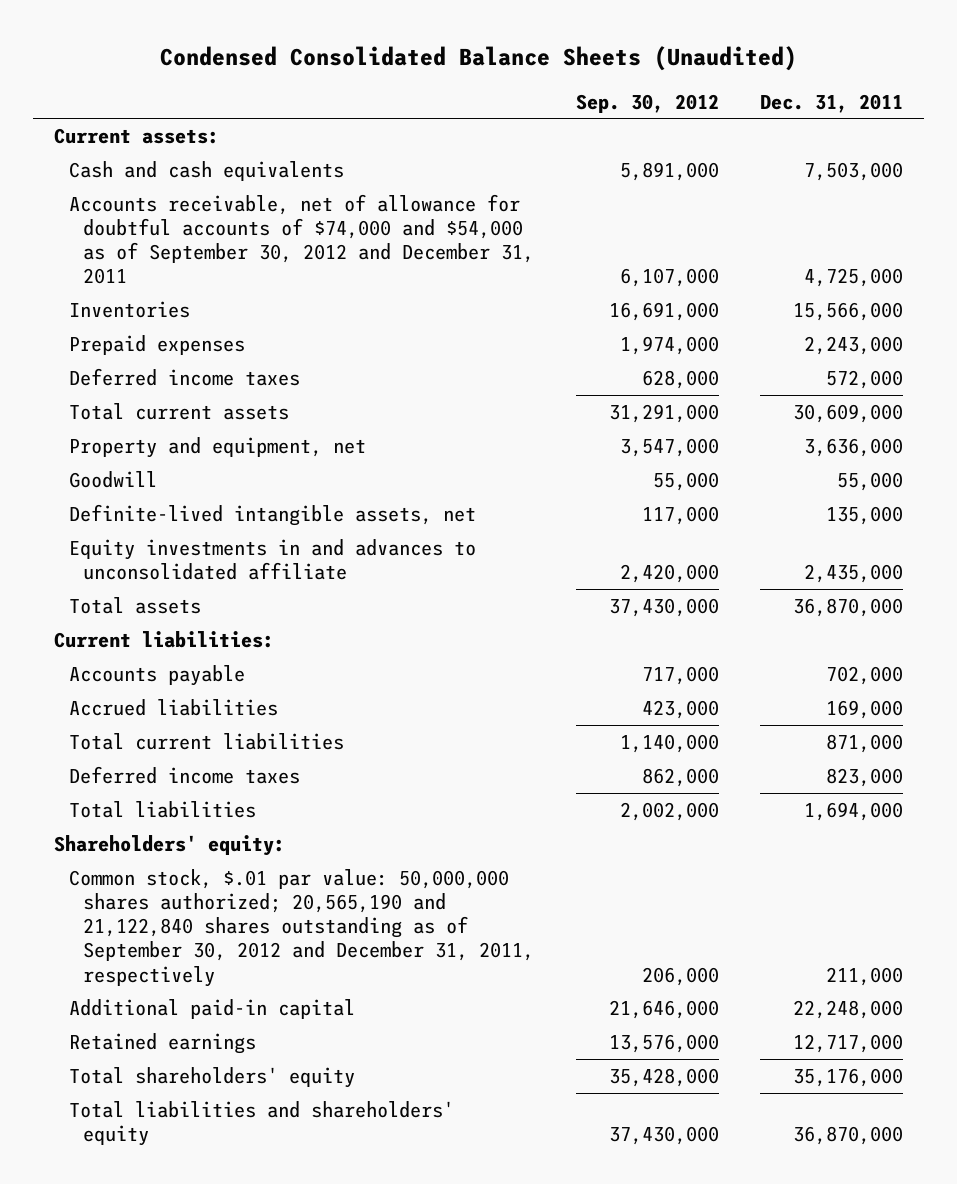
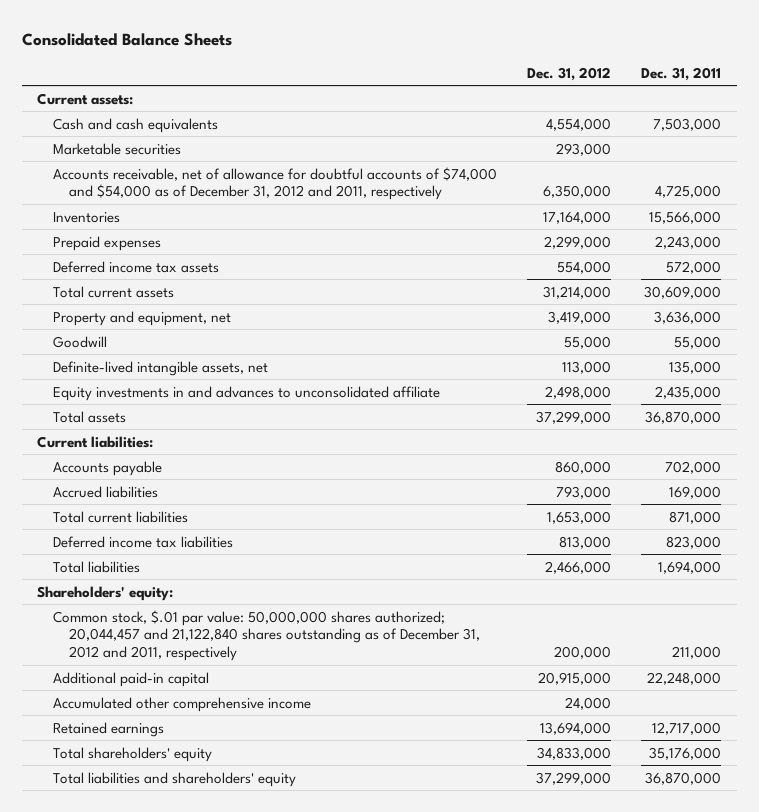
[159,45,797,71] Condensed Consolidated Balance Sheets (Unaudited) -> [22,33,233,47] Consolidated Balance Sheets
[575,93,719,113] Sep. 30, 2012 -> none
none -> [527,66,612,81] Dec. 31, 2012
none -> [53,142,182,155] Marketable securities
[68,193,535,285] Accounts receivable, net of allowance for doubtful accounts of $74,000 and $54,000 as of September 30, 2012 and December 31, 2011 -> [53,166,498,201] Accounts receivable, net of allowance for doubtful accounts of $74,000 and $54,000 as of December 31, 2012 and 2011, respectively
[68,367,300,386] Deferred income taxes -> [53,260,220,273] Deferred income tax assets
[68,765,300,784] Deferred income taxes -> [53,535,234,548] Deferred income tax liabilities
[68,868,535,987] Common stock, $.01 par value: 50,000,000 shares authorized; 20,565,190 and 21,122,840 shares outstanding as of September 30, 2012 and December 31, 2011, respectively -> [53,609,481,662] Common stock, $.01 par value: 50,000,000 shares authorized; 20,044,457 and 21,122,840 shares outstanding as of December 31, 2012 and 2011, respectively
none -> [53,696,312,712] Accumulated other comprehensive income

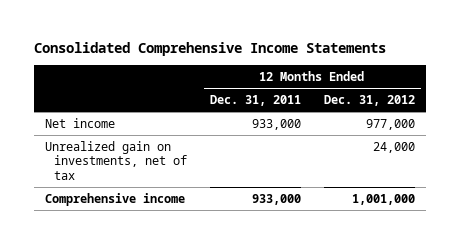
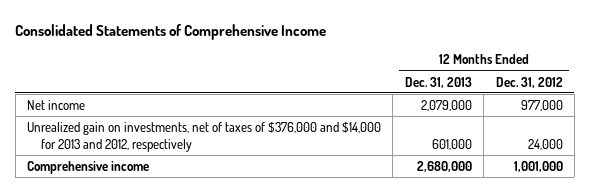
[33,41,386,56] Consolidated Comprehensive Income Statements -> [15,23,327,40] Consolidated Statements of Comprehensive Income
[209,95,301,107] Dec. 31, 2011 -> none
none -> [404,76,472,88] Dec. 31, 2013
[45,141,188,180] Unrealized gain on investments, net of tax -> [27,121,382,152] Unrealized gain on investments, net of taxes of $376,000 and $14,000 for 2013 and 2012, respectively

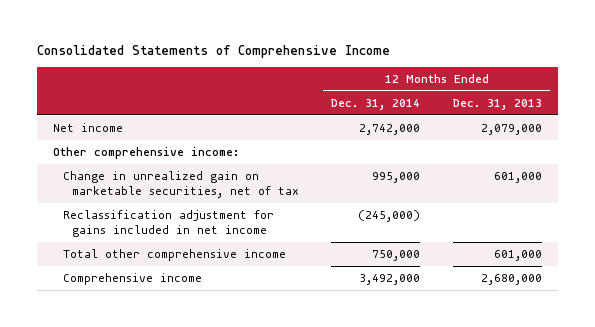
[495,76,563,88] Dec. 31, 2012 -> none
none -> [331,98,421,110] Dec. 31, 2014
none -> [53,146,240,159] Other comprehensive income:
[27,121,382,152] Unrealized gain on investments, net of taxes of $376,000 and $14,000 for 2013 and 2012, respectively -> [62,170,299,198] Change in unrealized gain on marketable securities, net of tax
none -> [62,209,274,237] Reclassification adjustment for gains included in net income
none -> [62,248,286,261] Total other comprehensive income

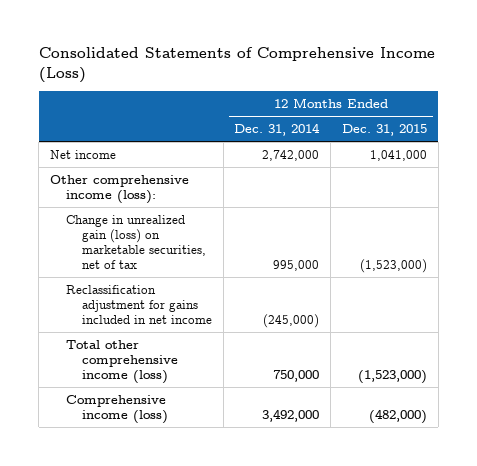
[36,45,390,59] Consolidated Statements of Comprehensive Income -> [38,47,435,84] Consolidated Statements of Comprehensive Income (Loss)
[452,98,542,110] Dec. 31, 2013 -> none
none -> [341,123,427,136] Dec. 31, 2015
[53,146,240,159] Other comprehensive income: -> [49,174,189,204] Other comprehensive income (loss):
[62,170,299,198] Change in unrealized gain on marketable securities, net of tax -> [65,214,206,270] Change in unrealized gain (loss) on marketable securities, net of tax
[62,248,286,261] Total other comprehensive income -> [65,339,178,385] Total other comprehensive income (loss)
[62,272,202,285] Comprehensive income -> [65,394,168,424] Comprehensive income (loss)

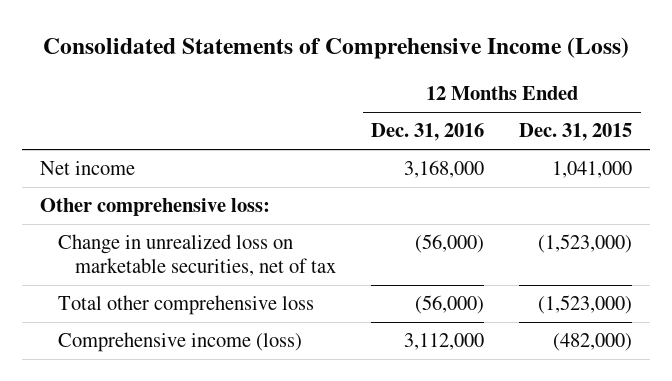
[234,122,321,136] Dec. 31, 2014 -> none
none -> [371,123,485,142] Dec. 31, 2016
[65,284,212,325] Reclassification adjustment for gains included in net income -> none
[49,174,189,204] Other comprehensive income (loss): -> [39,198,270,217] Other comprehensive loss:
[65,214,206,270] Change in unrealized gain (loss) on marketable securities, net of tax -> [57,234,337,277] Change in unrealized loss on marketable securities, net of tax
[65,339,178,385] Total other comprehensive income (loss) -> [57,295,314,316] Total other comprehensive loss

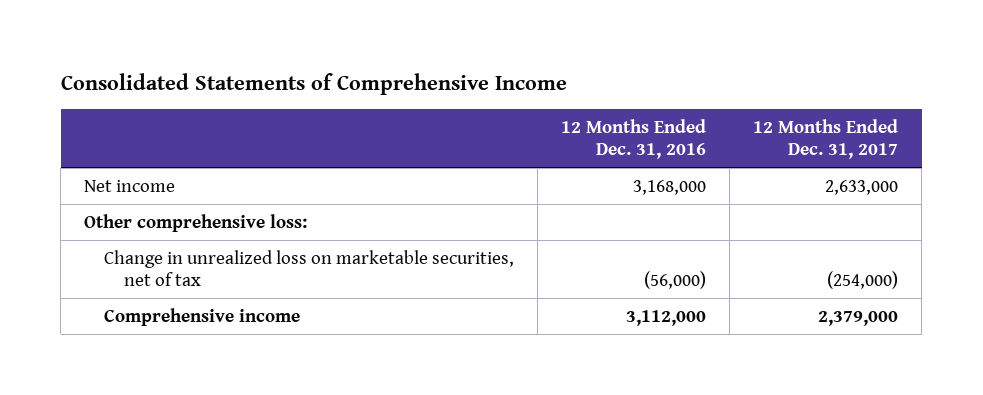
[43,37,630,60] Consolidated Statements of Comprehensive Income (Loss) -> [60,73,567,96] Consolidated Statements of Comprehensive Income
[519,123,633,142] Dec. 31, 2015 -> none
none -> [753,118,899,160] 12 Months Ended Dec. 31, 2017
[57,295,314,316] Total other comprehensive loss -> none
[57,332,302,353] Comprehensive income (loss) -> [104,307,301,326] Comprehensive income

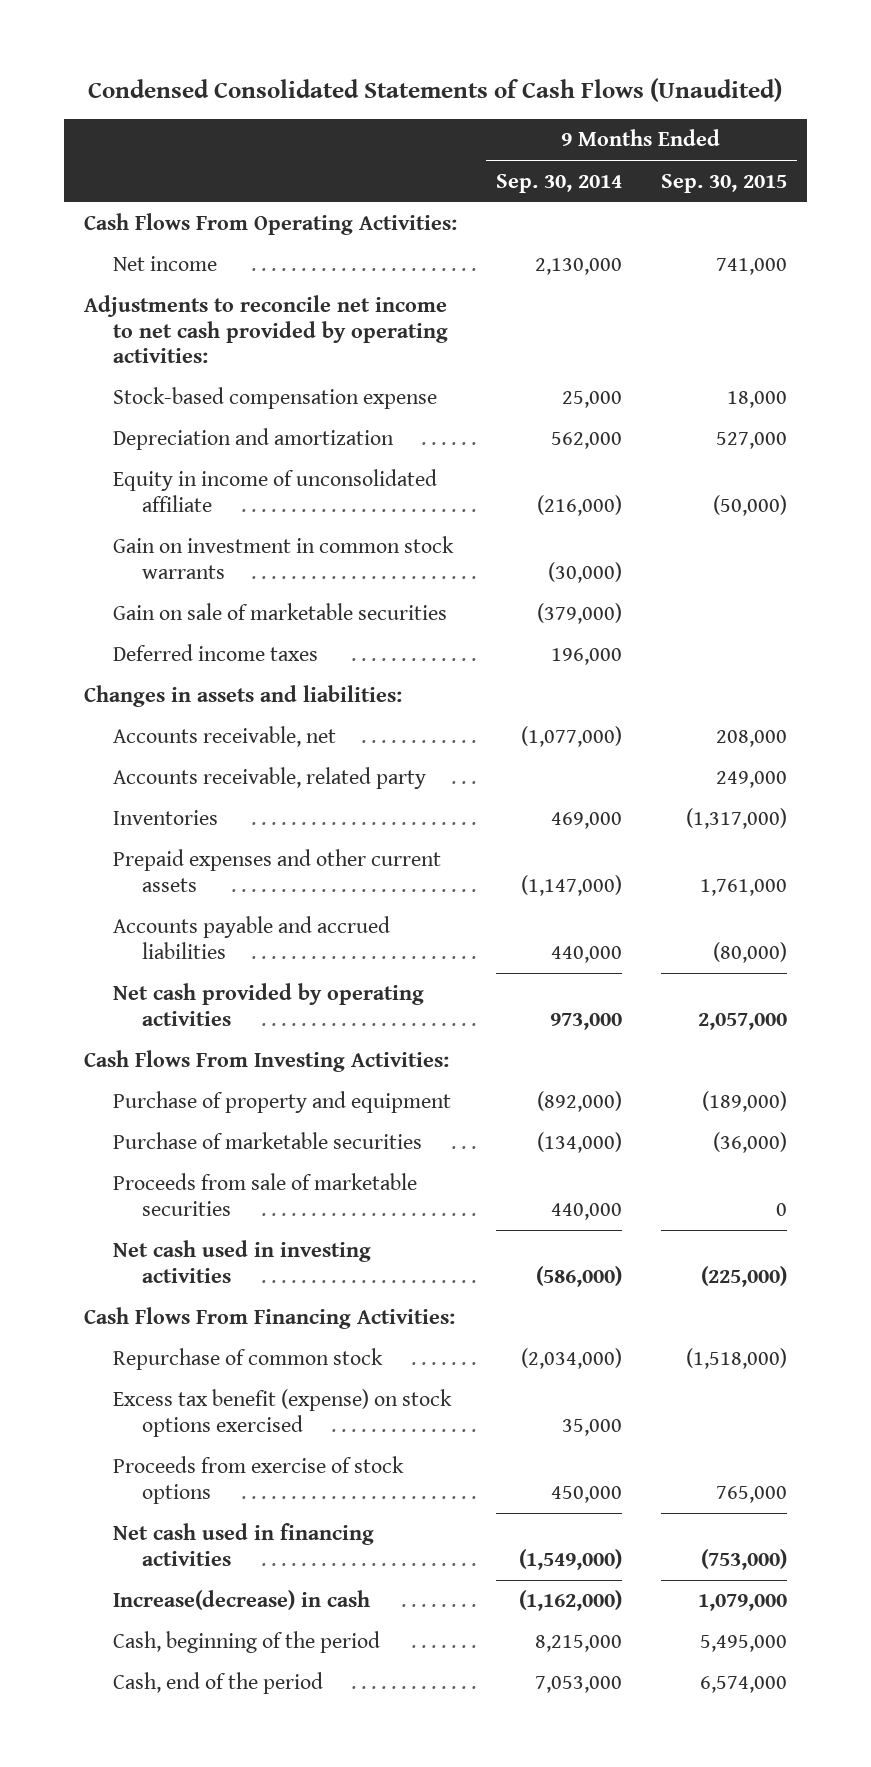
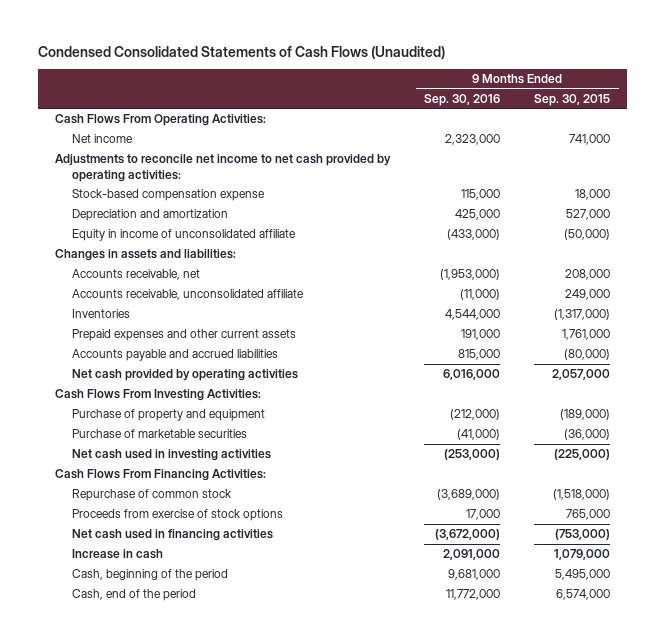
[495,173,622,193] Sep. 30, 2014 -> none
none -> [424,93,501,106] Sep. 30, 2016
[112,536,454,579] Gain on investment in common stock warrants -> none
[112,603,447,621] Gain on sale of marketable securities -> none
[112,644,318,662] Deferred income taxes -> none
[112,767,426,790] Accounts receivable, related party -> [72,289,305,301] Accounts receivable, unconsolidated affiliate
[112,1173,417,1216] Proceeds from sale of marketable securities -> none
[112,1389,452,1437] Excess tax benefit (expense) on stock options exercised -> none
[112,1590,370,1611] Increase(decrease) in cash -> [72,549,164,560] Increase in cash

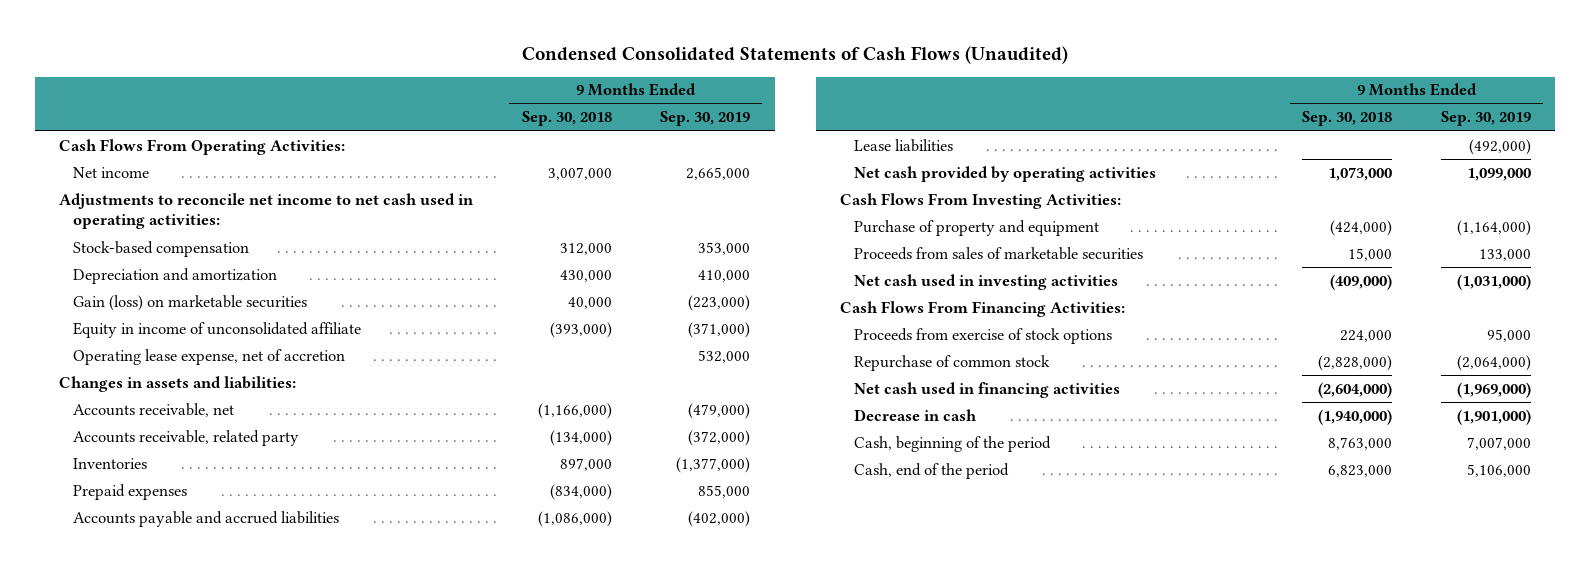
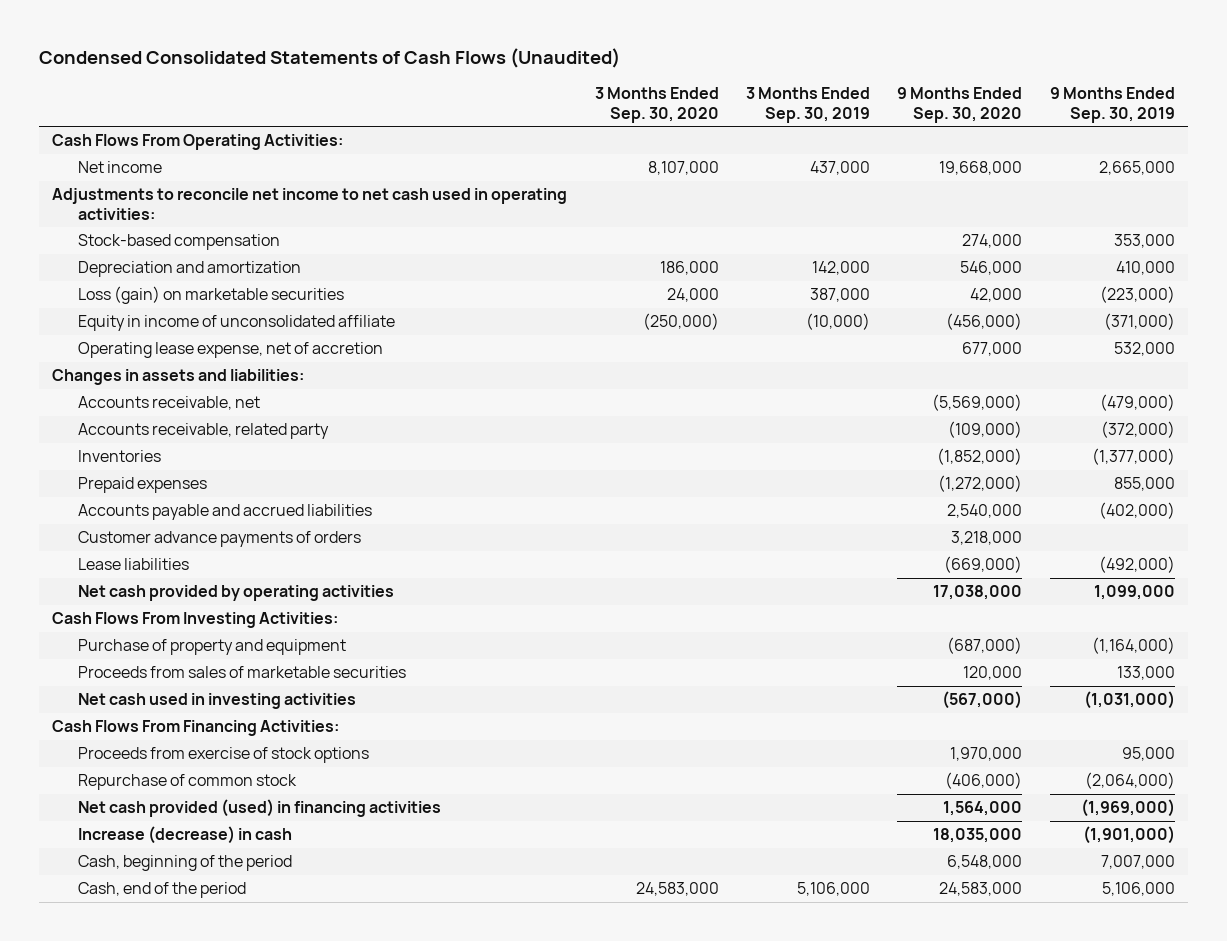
[521,111,612,127] Sep. 30, 2018 -> none
none -> [594,87,719,123] 3 Months Ended Sep. 30, 2020
none -> [746,87,871,123] 3 Months Ended Sep. 30, 2019
none -> [897,87,1023,123] 9 Months Ended Sep. 30, 2020
[72,294,307,311] Gain (loss) on marketable securities -> [77,286,344,305] Loss (gain) on marketable securities
none -> [77,531,361,548] Customer advance payments of orders
[853,381,1120,398] Net cash used in financing activities -> [77,799,441,818] Net cash provided (used) in financing activities
[853,408,977,421] Decrease in cash -> [77,826,292,845] Increase (decrease) in cash

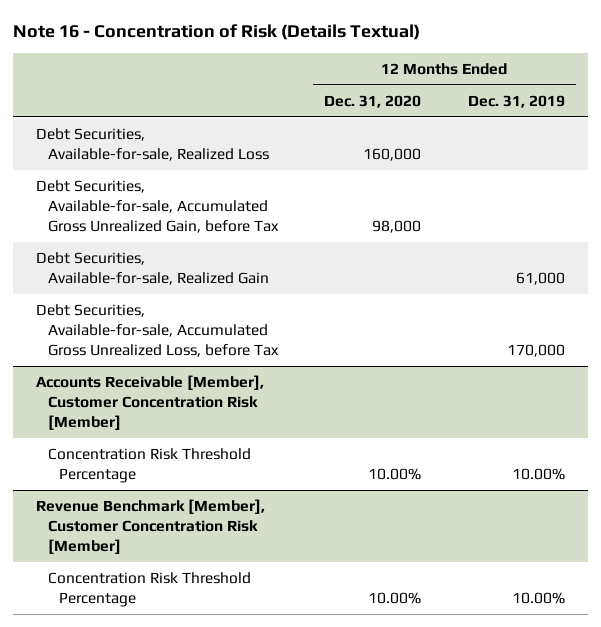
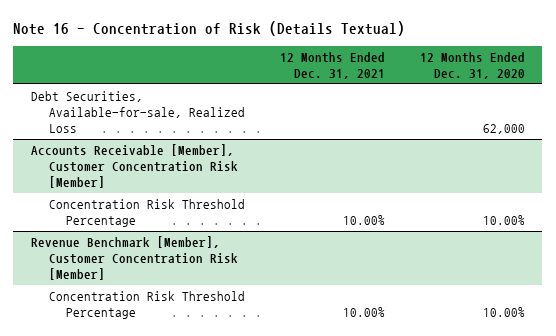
[467,94,565,108] Dec. 31, 2019 -> none
none -> [279,51,385,79] 12 Months Ended Dec. 31, 2021
[35,180,279,234] Debt Securities, Available-for-sale, Accumulated Gross Unrealized Gain, before Tax -> none
[35,252,269,286] Debt Securities, Available-for-sale, Realized Gain -> none
[35,304,279,358] Debt Securities, Available-for-sale, Accumulated Gross Unrealized Loss, before Tax -> none
[363,148,422,162] 160,000 -> [482,124,525,135] 62,000

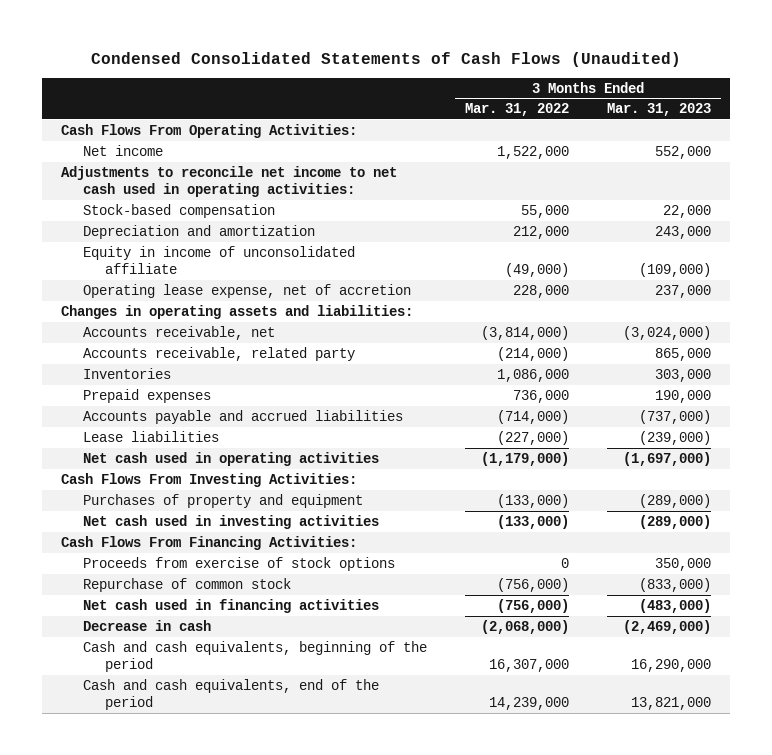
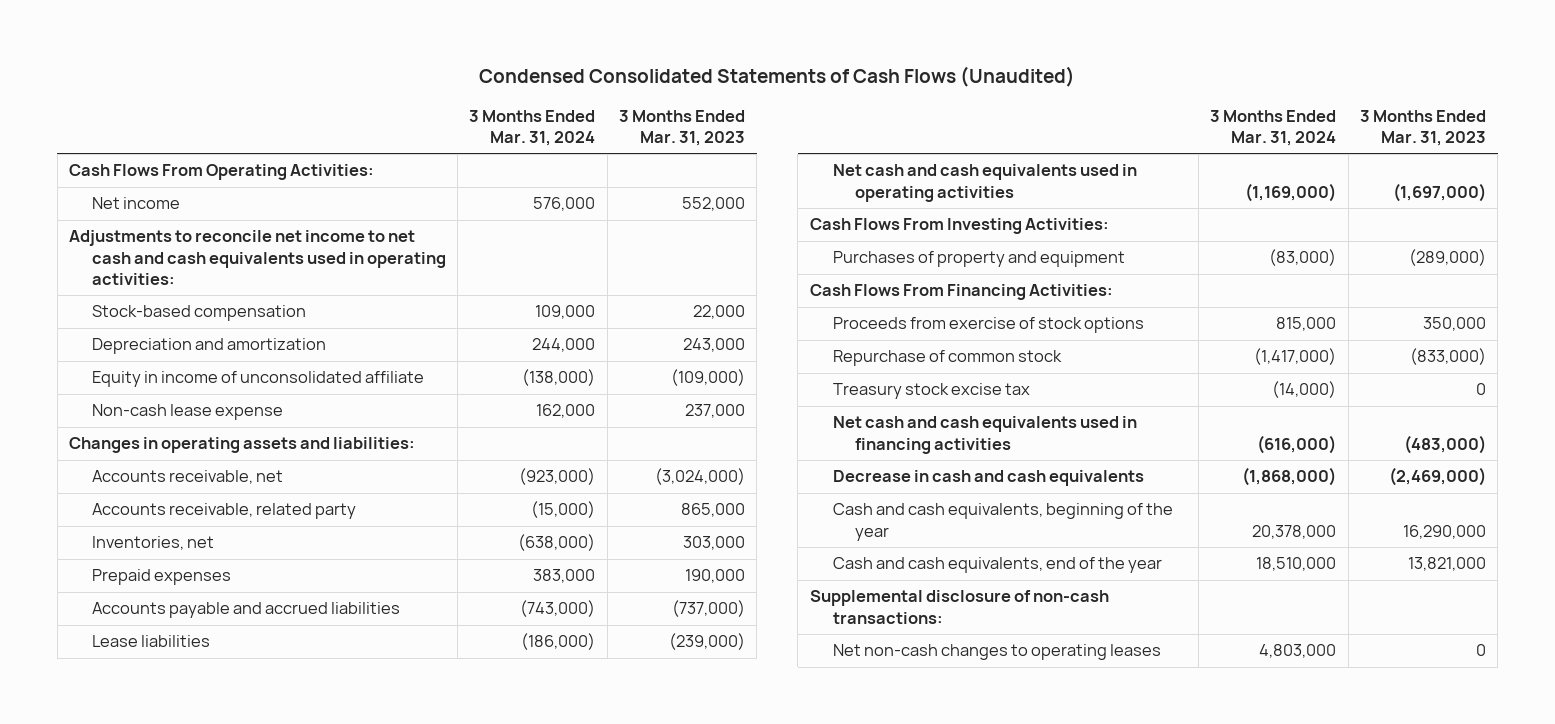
[464,103,569,117] Mar. 31, 2022 -> none
none -> [469,109,596,146] 3 Months Ended Mar. 31, 2024
[60,165,397,198] Adjustments to reconcile net income to net cash used in operating activities: -> [69,230,446,285] Adjustments to reconcile net income to net cash and cash equivalents used in operating activities:
[82,283,411,298] Operating lease expense, net of accretion -> [91,404,283,421] Non-cash lease expense
[82,367,171,379] Inventories -> [91,536,214,551] Inventories, net
[82,451,379,466] Net cash used in operating activities -> [832,164,1137,202] Net cash and cash equivalents used in operating activities
[82,514,379,529] Net cash used in investing activities -> none
none -> [832,383,1030,400] Treasury stock excise tax
[82,598,379,613] Net cash used in financing activities -> [832,416,1137,454] Net cash and cash equivalents used in financing activities
[82,619,211,631] Decrease in cash -> [832,470,1144,487] Decrease in cash and cash equivalents
[82,640,427,673] Cash and cash equivalents, beginning of the period -> [832,503,1173,541] Cash and cash equivalents, beginning of the year
[82,678,379,711] Cash and cash equivalents, end of the period -> [832,557,1162,574] Cash and cash equivalents, end of the year
none -> [809,590,1109,624] Supplemental disclosure of non-cash transactions:
none -> [832,644,1161,661] Net non-cash changes to operating leases

